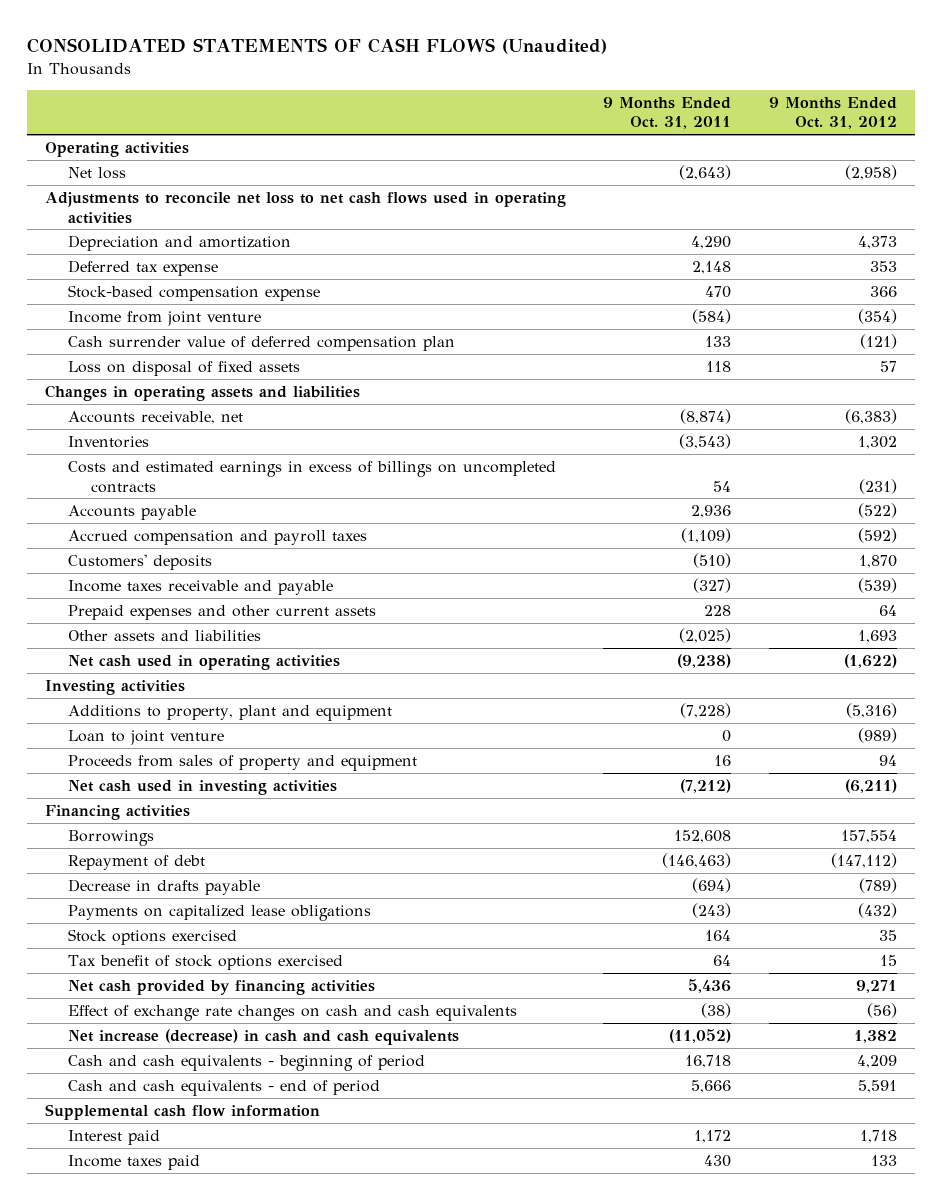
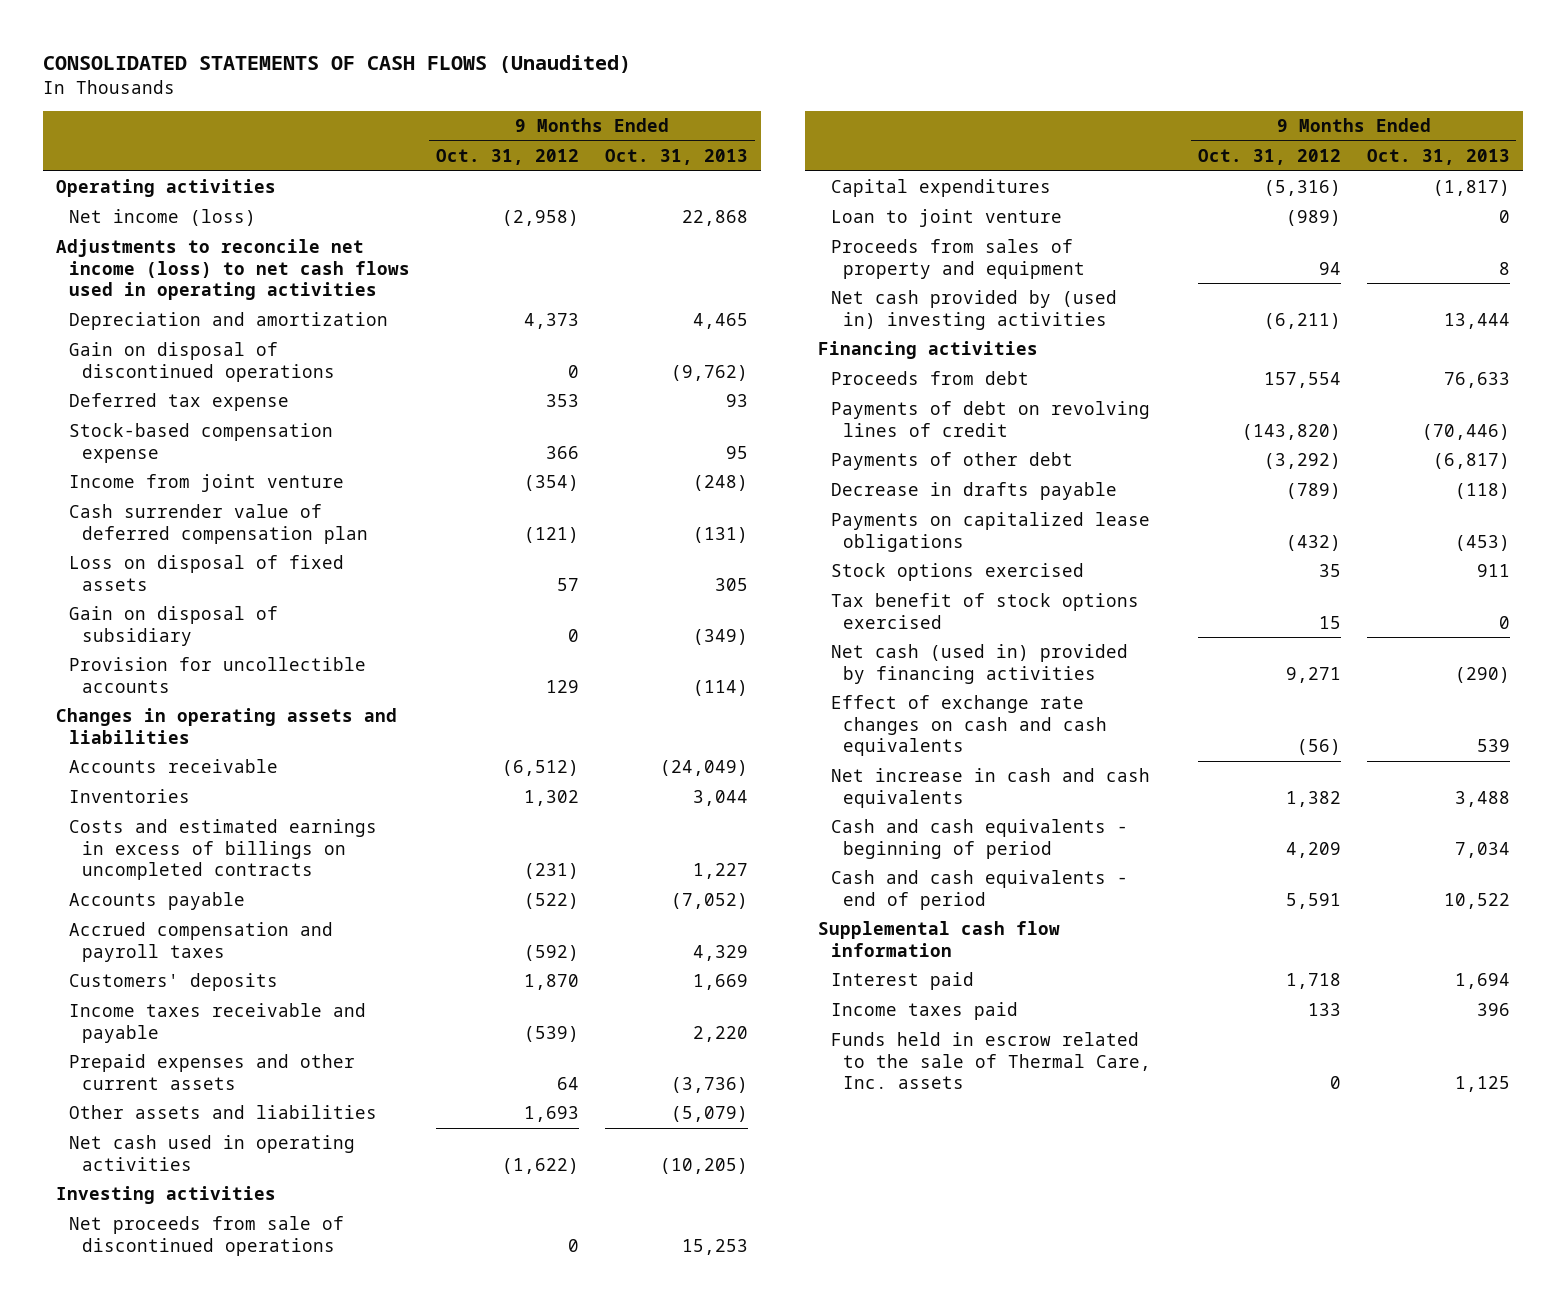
[603,96,732,130] 9 Months Ended Oct. 31, 2011 -> none
none -> [605,149,749,166] Oct. 31, 2013
[67,166,126,179] Net loss -> [68,209,256,227] Net income (loss)
[45,191,567,224] Adjustments to reconcile net loss to net cash flows used in operating activities -> [55,239,410,301] Adjustments to reconcile net income (loss) to net cash flows used in operating activities
none -> [68,342,335,382] Gain on disposal of discontinued operations
none -> [68,606,278,646] Gain on disposal of subsidiary
none -> [68,657,366,693] Provision for uncollectible accounts
[67,410,243,424] Accounts receivable, net -> [68,759,278,774] Accounts receivable
[844,408,897,424] (6,383) -> [501,760,579,777] (6,512)
none -> [68,1216,344,1256] Net proceeds from sale of discontinued operations
[67,704,392,721] Additions to property, plant and equipment -> [830,179,1051,198] Capital expenditures
[67,779,337,795] Net cash used in investing activities -> [830,290,1117,330] Net cash provided by (used in) investing activities
[67,854,205,870] Repayment of debt -> none
[67,829,154,846] Borrowings -> [830,371,1029,386] Proceeds from debt
none -> [830,401,1150,437] Payments of debt on revolving lines of credit
none -> [830,452,1073,471] Payments of other debt
[67,979,375,995] Net cash provided by financing activities -> [830,644,1128,684] Net cash (used in) provided by financing activities
[67,1028,459,1045] Net increase (decrease) in cash and cash equivalents -> [830,768,1150,808] Net increase in cash and cash equivalents
none -> [830,1032,1152,1090] Funds held in escrow related to the sale of Thermal Care, Inc. assets

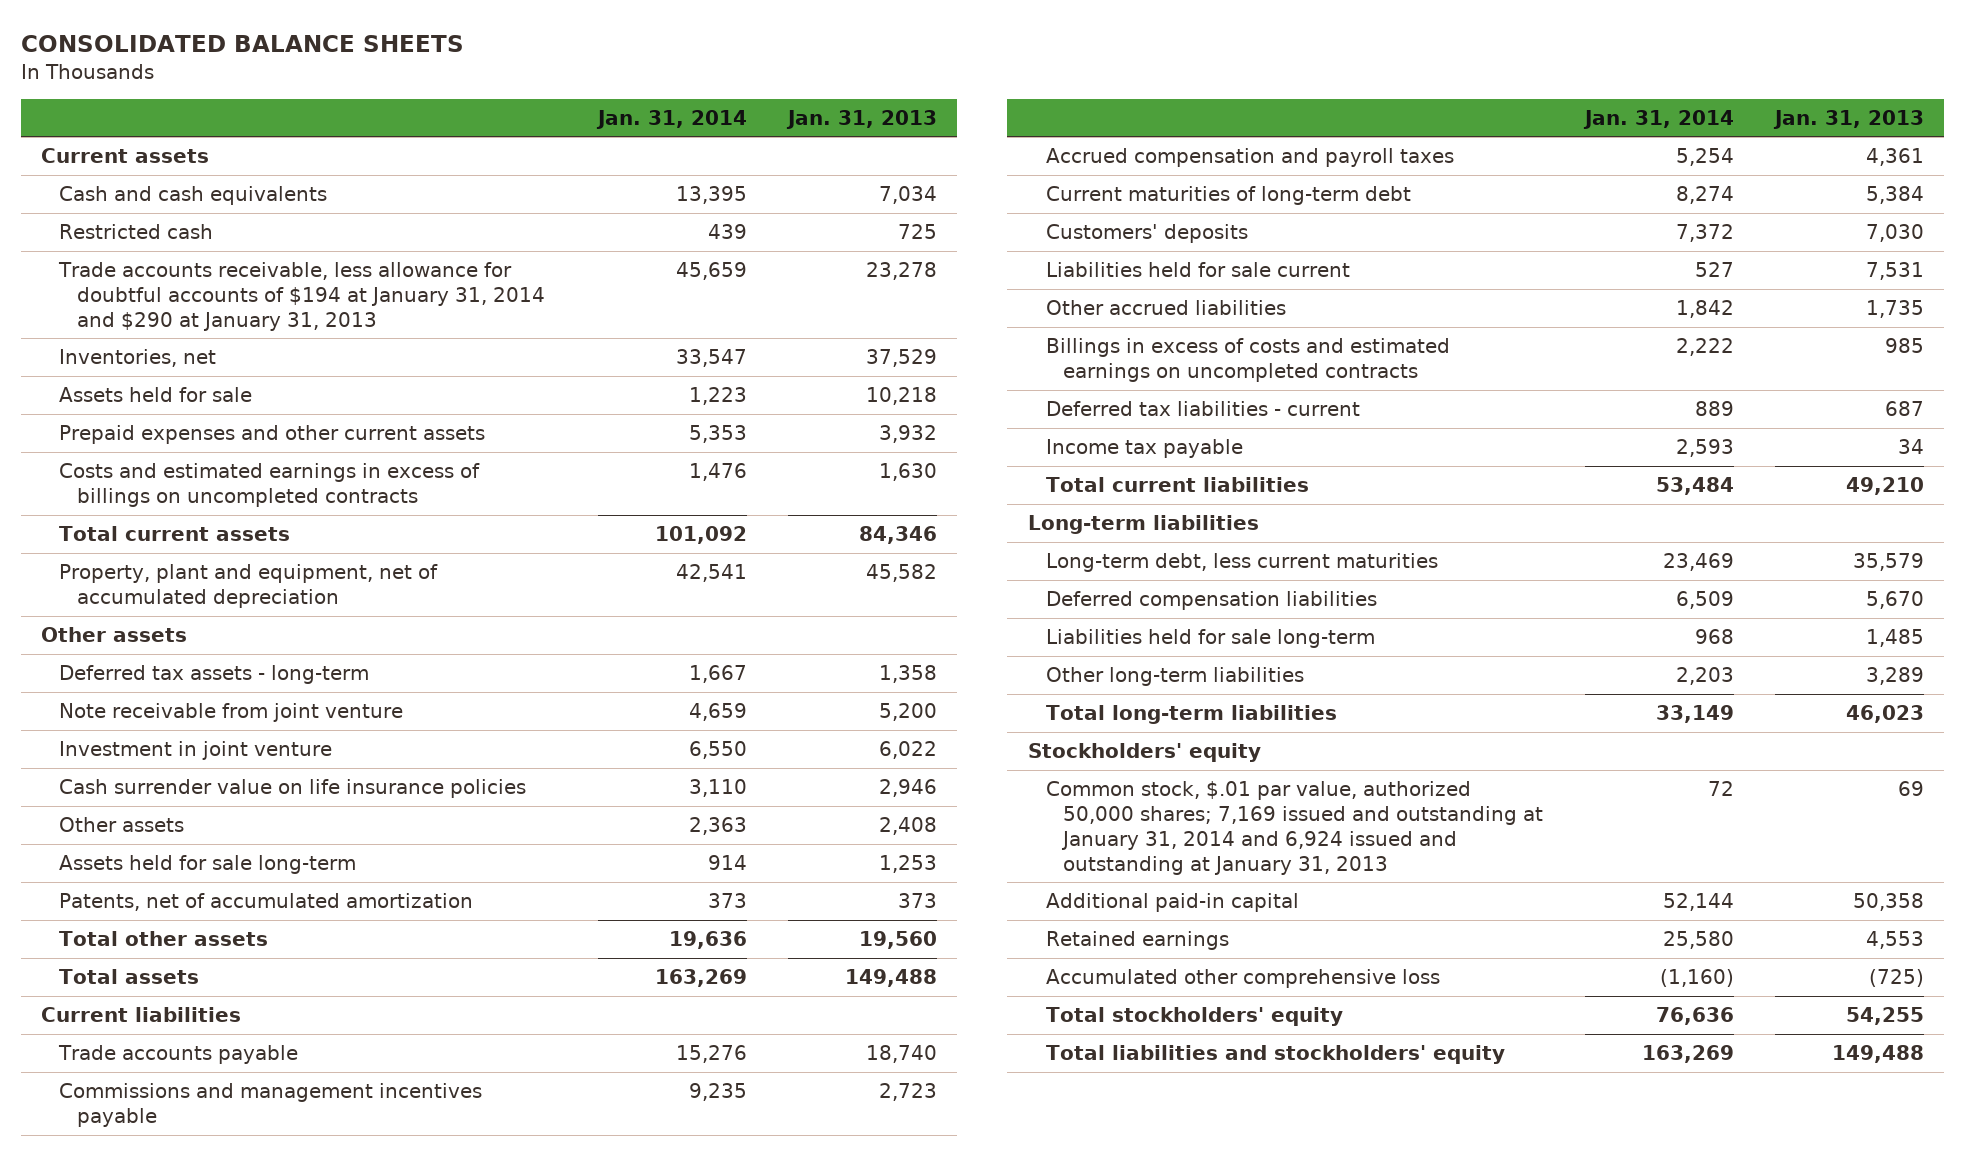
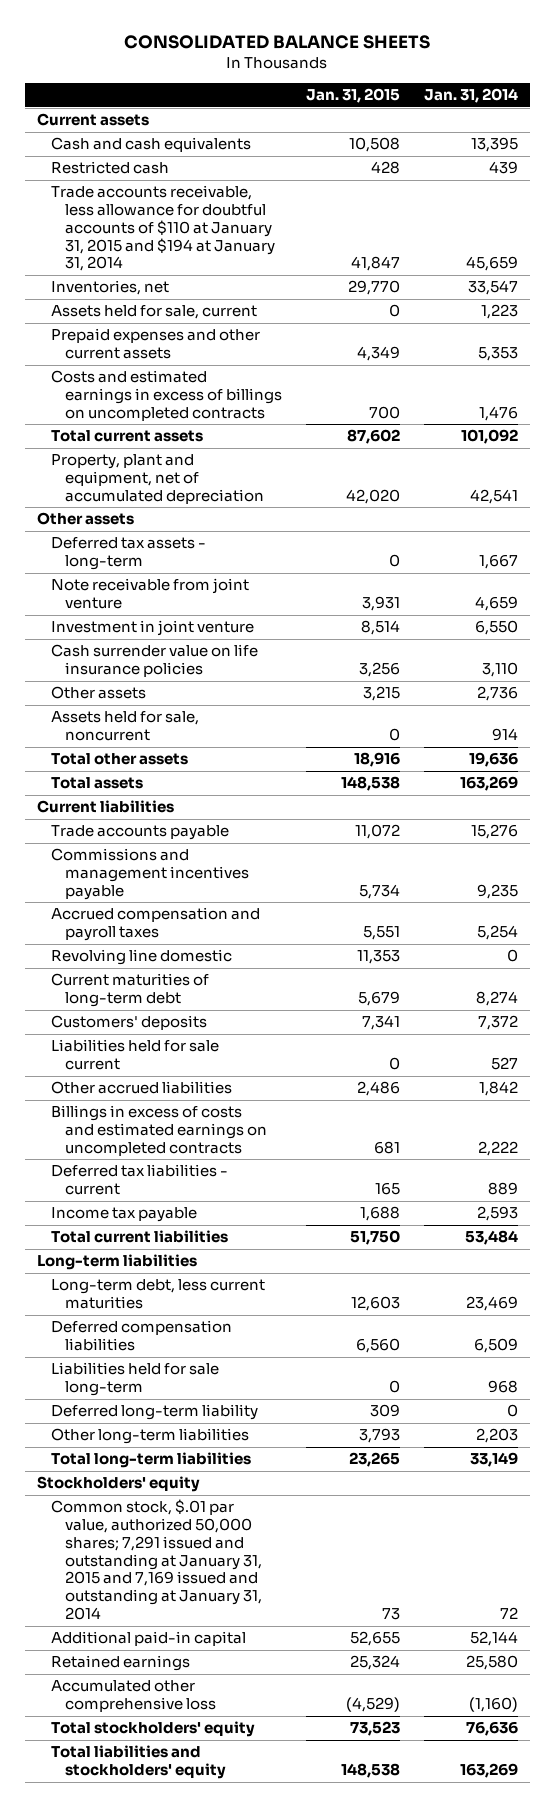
[785,109,937,129] Jan. 31, 2013 -> none
none -> [306,88,401,104] Jan. 31, 2015
[57,262,545,331] Trade accounts receivable, less allowance for doubtful accounts of $194 at January 31, 2014 and $290 at January 31, 2013 -> [50,185,276,272] Trade accounts receivable, less allowance for doubtful accounts of $110 at January 31, 2015 and $194 at January 31, 2014
[58,387,252,403] Assets held for sale -> [50,305,257,320] Assets held for sale, current
[58,893,473,912] Patents, net of accumulated amortization -> none
[688,817,747,836] 2,363 -> [477,686,519,702] 2,736
[58,855,356,875] Assets held for sale long-term -> [50,711,199,742] Assets held for sale, noncurrent
none -> [50,949,232,966] Revolving line domestic
none -> [50,1404,258,1421] Deferred long-term liability
[1045,781,1544,875] Common stock, $.01 par value, authorized 50,000 shares; 7,169 issued and outstanding at January 31, 2014 and 6,924 issued and outstanding at January 31, 2013 -> [50,1499,263,1621] Common stock, $.01 par value, authorized 50,000 shares; 7,291 issued and outstanding at January 31, 2015 and 7,169 issued and outstanding at January 31, 2014

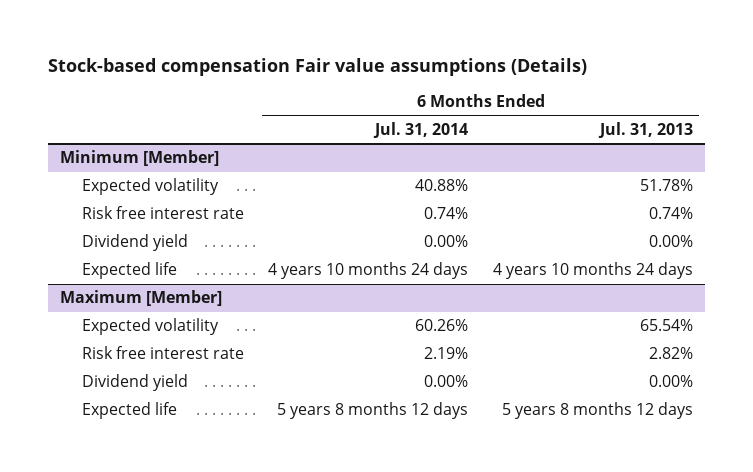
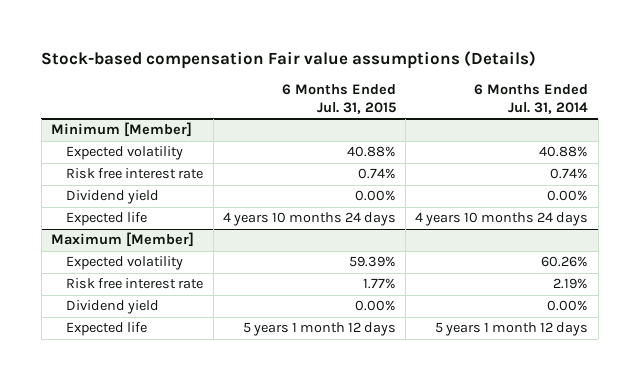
[597,121,693,138] Jul. 31, 2013 -> none
none -> [281,84,396,114] 6 Months Ended Jul. 31, 2015
[277,402,469,420] 5 years 8 months 12 days -> [435,322,589,337] 5 years 1 month 12 days

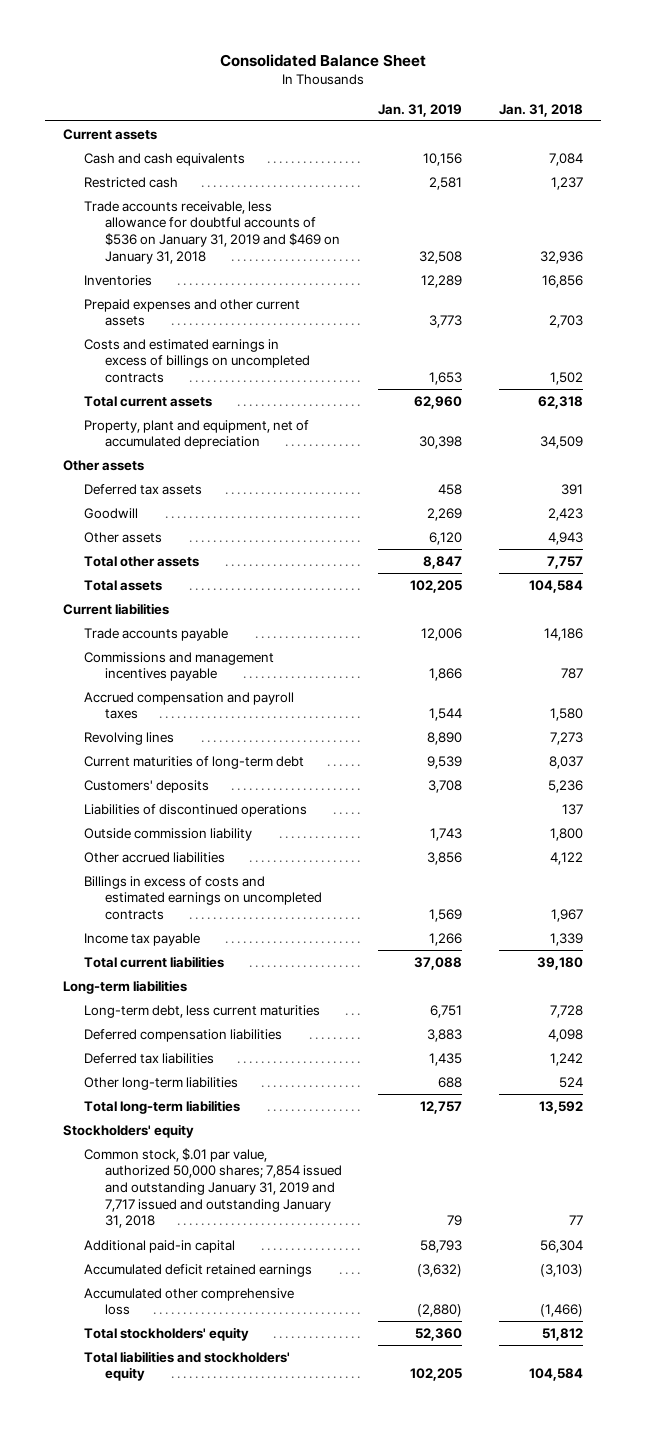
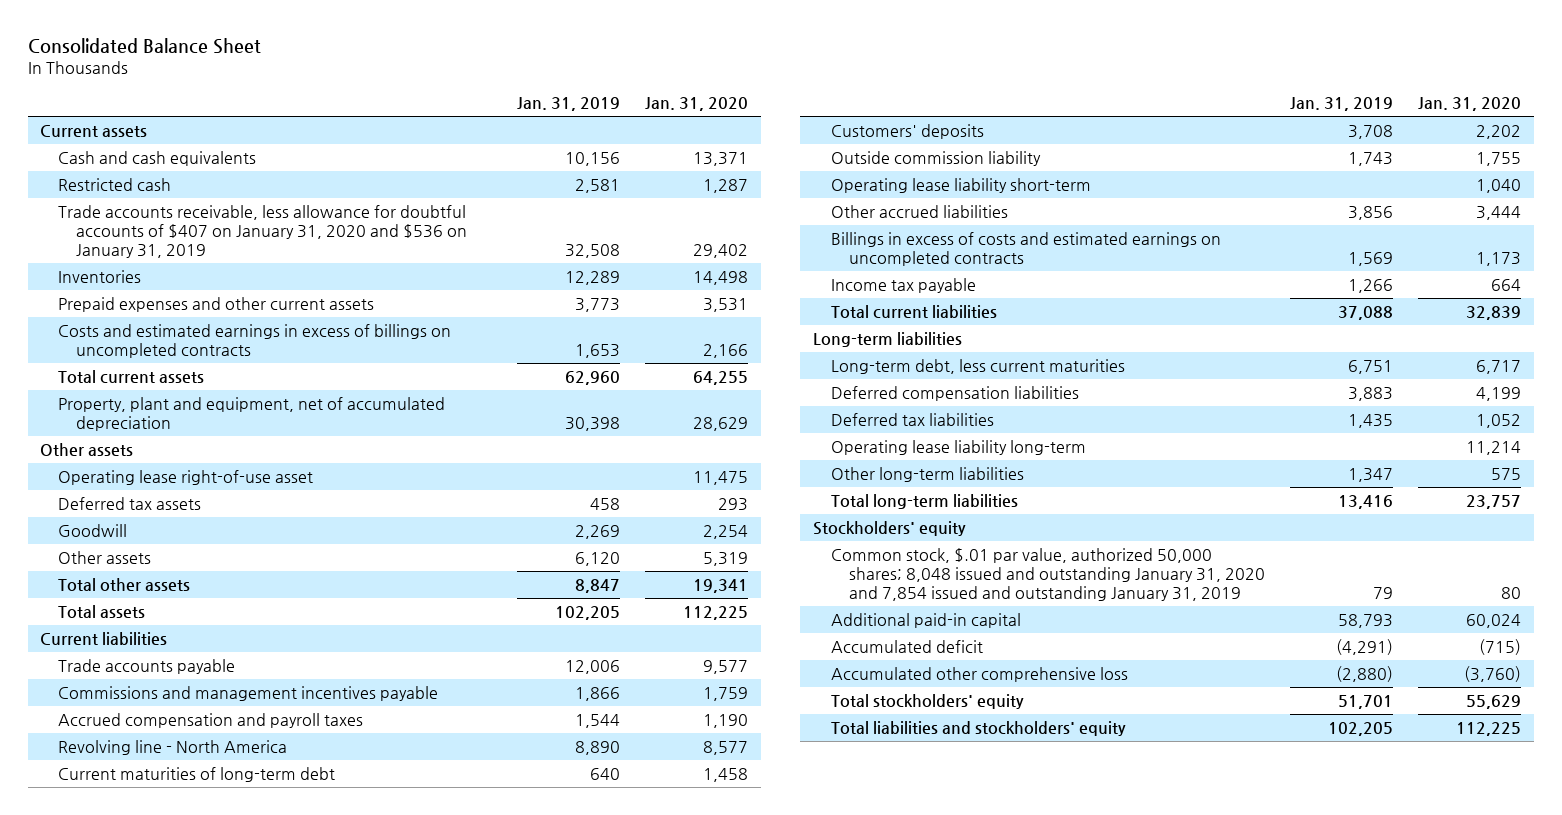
[498,103,583,117] Jan. 31, 2018 -> none
none -> [645,97,749,112] Jan. 31, 2020
[84,200,341,264] Trade accounts receivable, less allowance for doubtful accounts of $536 on January 31, 2019 and $469 on January 31, 2018 -> [58,204,467,259] Trade accounts receivable, less allowance for doubtful accounts of $407 on January 31, 2020 and $536 on January 31, 2019
none -> [58,469,314,485] Operating lease right-of-use asset
[84,731,175,745] Revolving lines -> [58,739,288,755] Revolving line - North America
[427,755,463,769] 9,539 -> [590,767,621,780] 640
[84,803,308,817] Liabilities of discontinued operations -> none
none -> [830,177,1091,193] Operating lease liability short-term
none -> [830,439,1086,455] Operating lease liability long-term
[438,1076,463,1088] 688 -> [1347,467,1393,482] 1,347
[420,1100,463,1114] 12,757 -> [1337,494,1393,509] 13,416
[84,1147,343,1229] Common stock, $.01 par value, authorized 50,000 shares; 7,854 issued and outstanding January 31, 2019 and 7,717 issued and outstanding January 31, 2018 -> [830,547,1265,602] Common stock, $.01 par value, authorized 50,000 shares; 8,048 issued and outstanding January 31, 2020 and 7,854 issued and outstanding January 31, 2019
[84,1263,313,1277] Accumulated deficit retained earnings -> [830,639,983,653] Accumulated deficit
[417,1263,463,1277] (3,632) -> [1335,638,1393,655] (4,291)
[415,1327,463,1341] 52,360 -> [1337,694,1393,709] 51,701

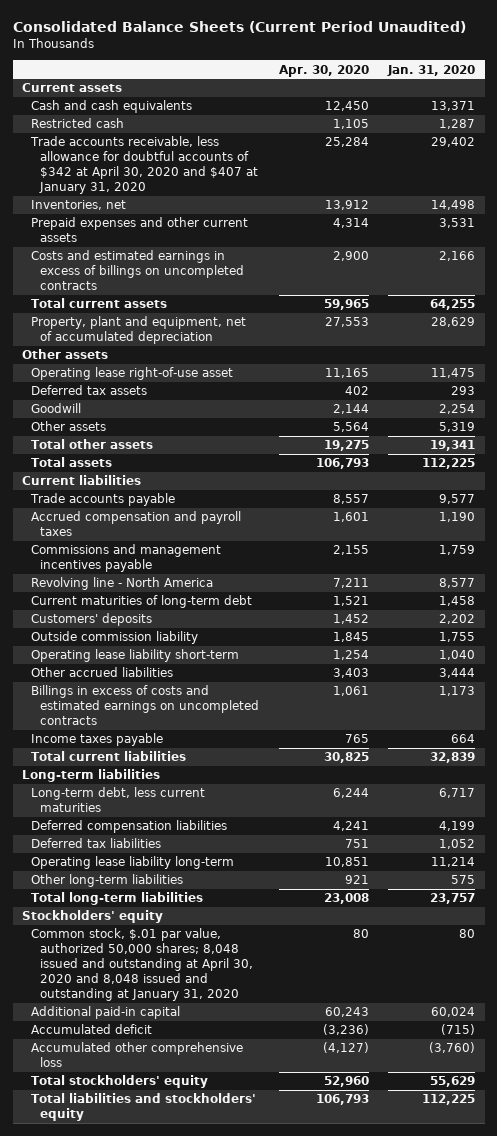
[27,38,261,55] Consolidated Balance Sheet -> [12,20,466,33] Consolidated Balance Sheets (Current Period Unaudited)
[517,97,621,112] Jan. 31, 2019 -> none
none -> [278,64,369,77] Apr. 30, 2020
[58,204,467,259] Trade accounts receivable, less allowance for doubtful accounts of $407 on January 31, 2020 and $536 on January 31, 2019 -> [30,136,259,195] Trade accounts receivable, less allowance for doubtful accounts of $342 at April 30, 2020 and $407 at January 31, 2020
[58,269,142,283] Inventories -> [31,200,127,211] Inventories, net
[58,685,439,701] Commissions and management incentives payable -> [31,544,222,573] Commissions and management incentives payable
[830,277,976,293] Income tax payable -> [31,733,164,747] Income taxes payable
[830,547,1265,602] Common stock, $.01 par value, authorized 50,000 shares; 8,048 issued and outstanding January 31, 2020 and 7,854 issued and outstanding January 31, 2019 -> [31,928,254,1002] Common stock, $.01 par value, authorized 50,000 shares; 8,048 issued and outstanding at April 30, 2020 and 8,048 issued and outstanding at January 31, 2020

